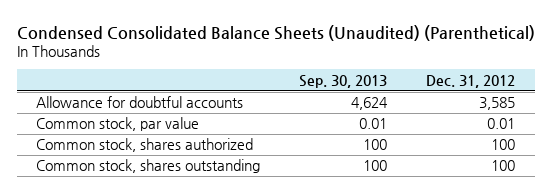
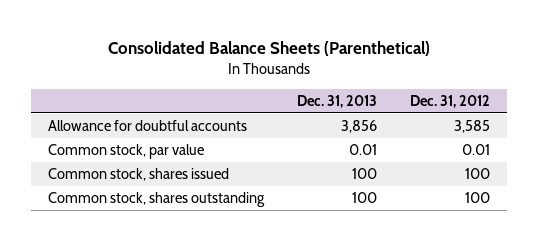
[16,24,535,41] Condensed Consolidated Balance Sheets (Unaudited) (Parenthetical) -> [107,41,430,57] Consolidated Balance Sheets (Parenthetical)
[299,74,388,88] Sep. 30, 2013 -> none
none -> [296,94,377,108] Dec. 31, 2013
[36,138,254,153] Common stock, shares authorized -> [47,167,229,181] Common stock, shares issued

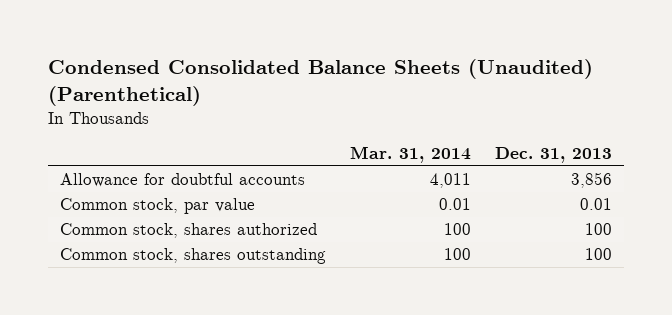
[107,41,430,57] Consolidated Balance Sheets (Parenthetical) -> [47,59,593,106] Condensed Consolidated Balance Sheets (Unaudited) (Parenthetical)
[409,94,490,108] Dec. 31, 2012 -> none
none -> [350,146,472,164] Mar. 31, 2014
[47,167,229,181] Common stock, shares issued -> [59,223,317,239] Common stock, shares authorized

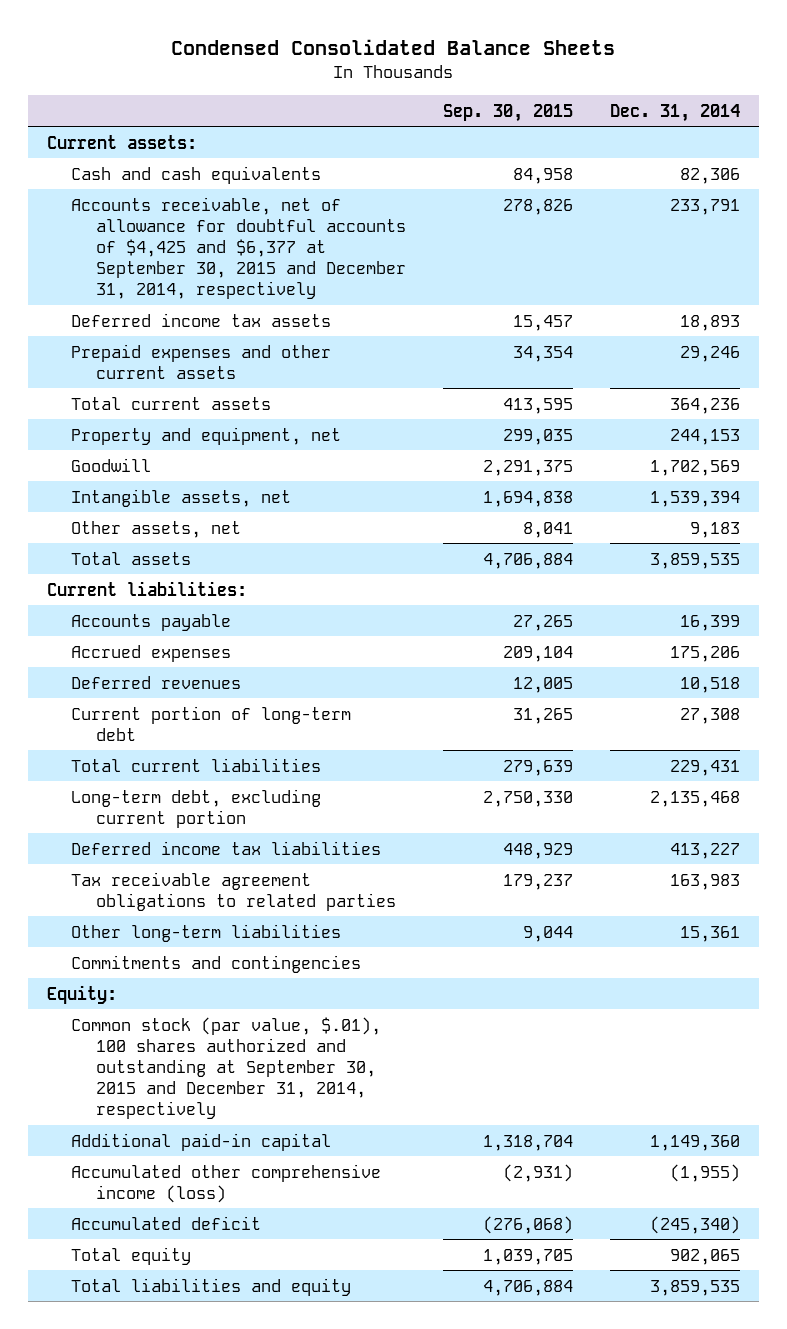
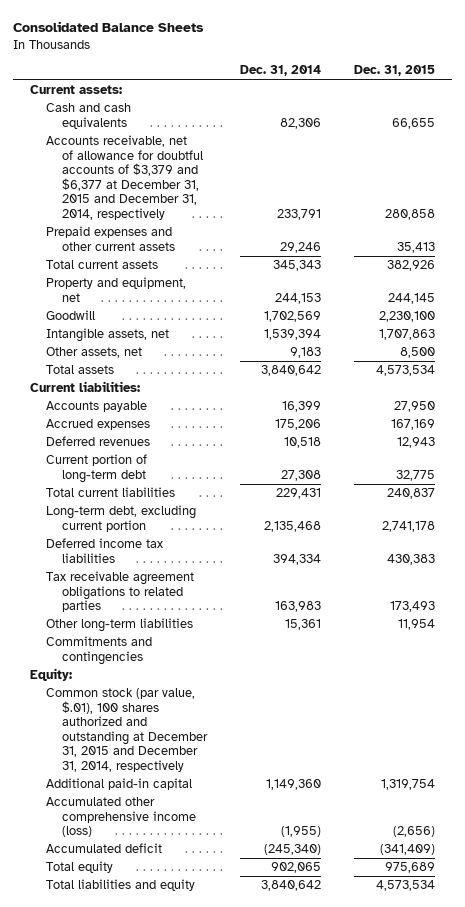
[171,38,616,55] Condensed Consolidated Balance Sheets -> [13,21,205,33] Consolidated Balance Sheets
[442,103,573,122] Sep. 30, 2015 -> none
none -> [354,65,436,77] Dec. 31, 2015
[71,312,332,327] Deferred income tax assets -> none
[71,196,406,300] Accounts receivable, net of allowance for doubtful accounts of $4,425 and $6,377 at September 30, 2015 and December 31, 2014, respectively -> [45,135,203,220] Accounts receivable, net of allowance for doubtful accounts of $3,379 and $6,377 at December 31, 2015 and December 31, 2014, respectively
[670,397,741,414] 364,236 -> [273,260,322,272] 345,343
[650,552,741,569] 3,859,535 -> [261,365,322,377] 3,840,642
[670,842,741,859] 413,227 -> [273,553,322,565] 394,334
[71,1016,382,1120] Common stock (par value, $.01), 100 shares authorized and outstanding at September 30, 2015 and December 31, 2014, respectively -> [45,688,208,772] Common stock (par value, $.01), 100 shares authorized and outstanding at December 31, 2015 and December 31, 2014, respectively
[650,1279,741,1296] 3,859,535 -> [261,880,322,892] 3,840,642

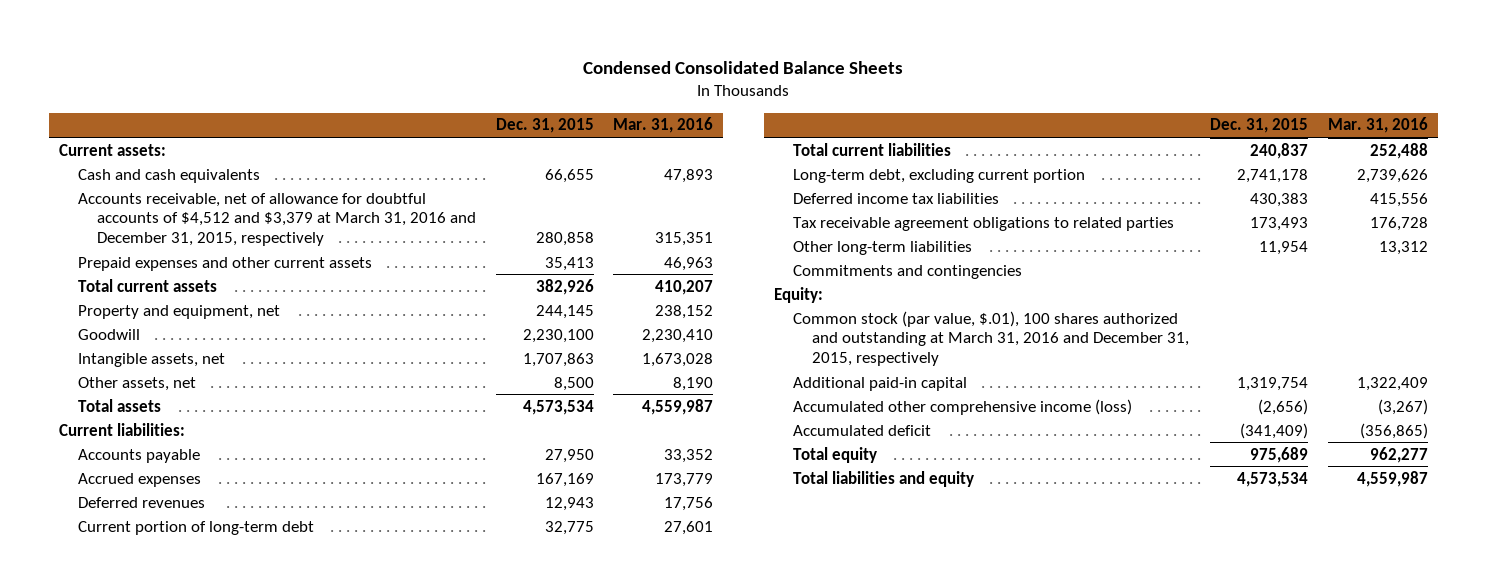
[13,21,205,33] Consolidated Balance Sheets -> [583,61,904,75] Condensed Consolidated Balance Sheets
[240,65,322,77] Dec. 31, 2014 -> none
none -> [613,117,714,134] Mar. 31, 2016
[45,135,203,220] Accounts receivable, net of allowance for doubtful accounts of $3,379 and $6,377 at December 31, 2015 and December 31, 2014, respectively -> [78,192,477,246] Accounts receivable, net of allowance for doubtful accounts of $4,512 and $3,379 at March 31, 2016 and December 31, 2015, respectively
[45,688,208,772] Common stock (par value, $.01), 100 shares authorized and outstanding at December 31, 2015 and December 31, 2014, respectively -> [792,310,1189,366] Common stock (par value, $.01), 100 shares authorized and outstanding at March 31, 2016 and December 31, 2015, respectively

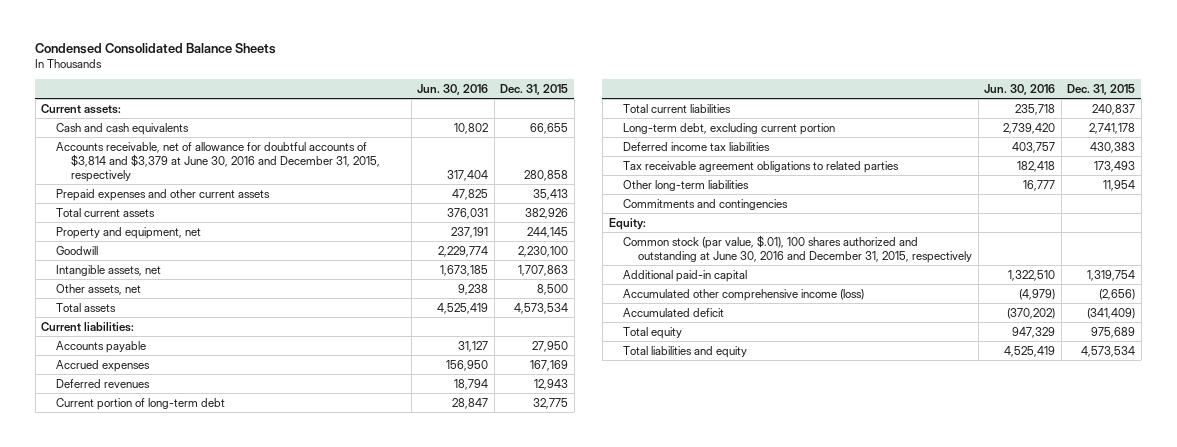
[613,117,714,134] Mar. 31, 2016 -> none
none -> [417,83,489,95] Jun. 30, 2016
[78,192,477,246] Accounts receivable, net of allowance for doubtful accounts of $4,512 and $3,379 at March 31, 2016 and December 31, 2015, respectively -> [56,141,380,182] Accounts receivable, net of allowance for doubtful accounts of $3,814 and $3,379 at June 30, 2016 and December 31, 2015, respectively
[792,310,1189,366] Common stock (par value, $.01), 100 shares authorized and outstanding at March 31, 2016 and December 31, 2015, respectively -> [623,234,973,263] Common stock (par value, $.01), 100 shares authorized and outstanding at June 30, 2016 and December 31, 2015, respectively

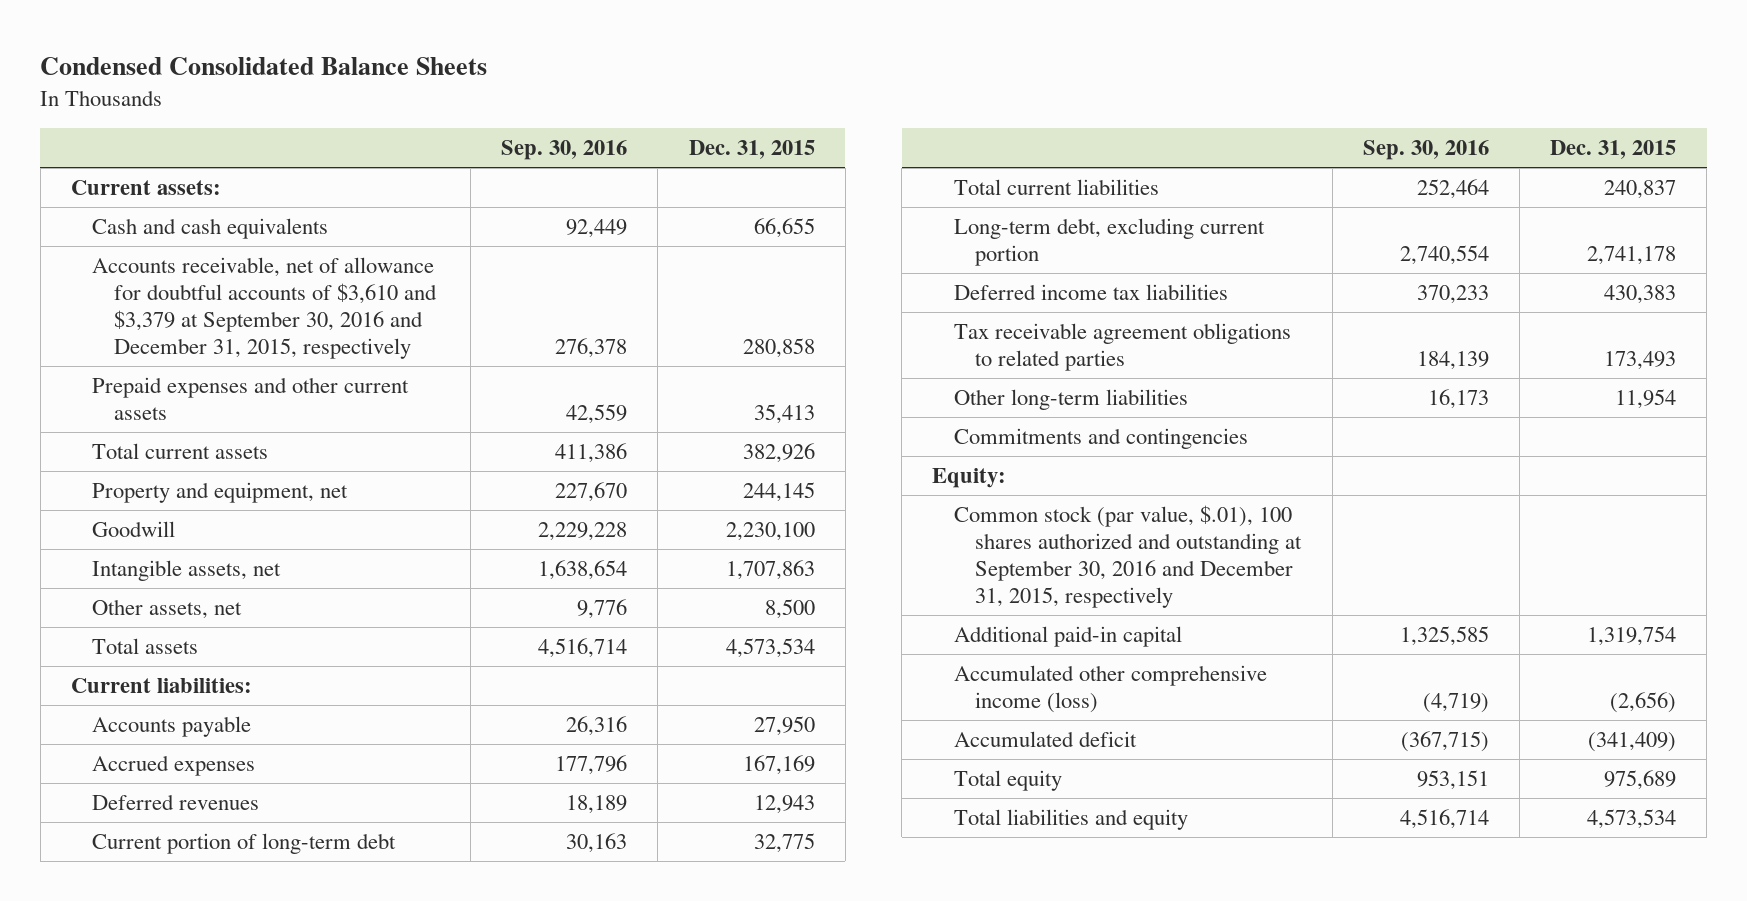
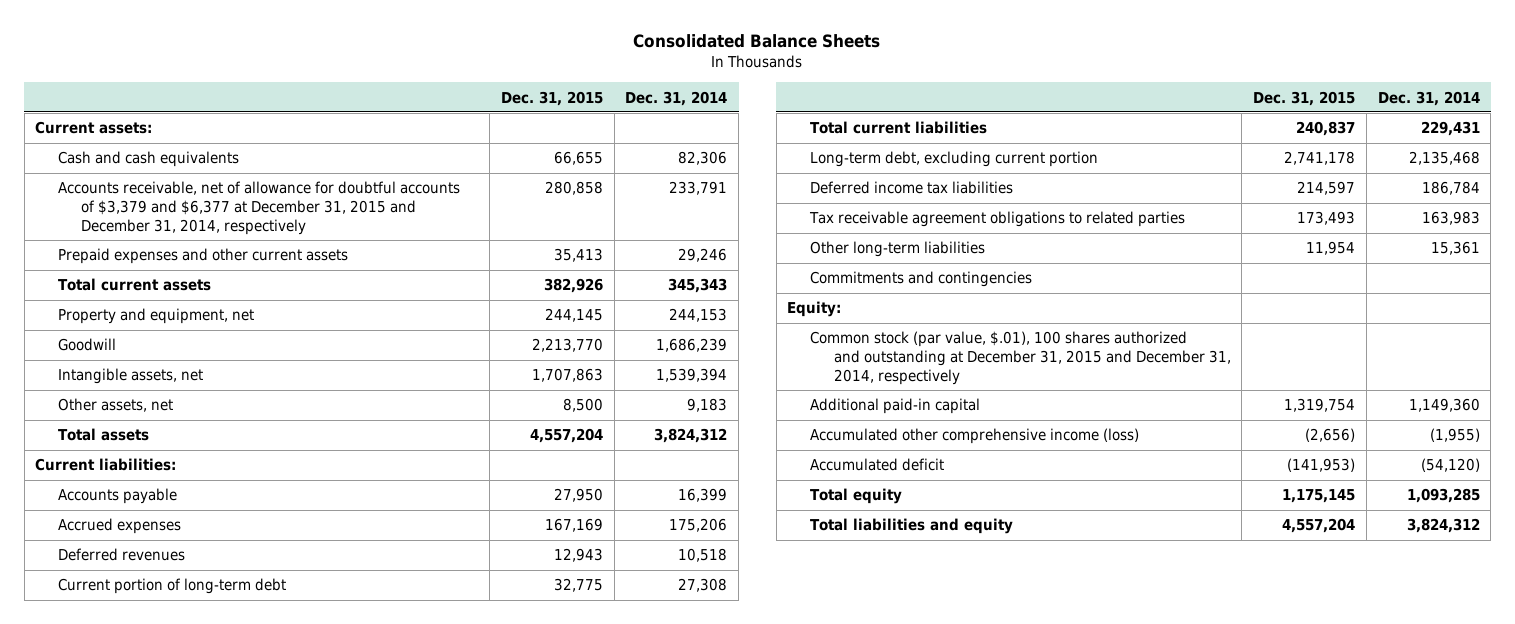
[40,57,488,76] Condensed Consolidated Balance Sheets -> [633,34,881,49] Consolidated Balance Sheets
[501,140,628,161] Sep. 30, 2016 -> none
none -> [625,90,728,106] Dec. 31, 2014
[92,256,437,359] Accounts receivable, net of allowance for doubtful accounts of $3,610 and $3,379 at September 30, 2016 and December 31, 2015, respectively -> [58,181,461,236] Accounts receivable, net of allowance for doubtful accounts of $3,379 and $6,377 at December 31, 2015 and December 31, 2014, respectively
[725,521,815,541] 2,230,100 -> [531,338,603,353] 2,213,770
[725,637,815,658] 4,573,534 -> [529,428,603,444] 4,557,204
[1604,284,1677,304] 430,383 -> [1297,181,1356,196] 214,597
[953,504,1303,608] Common stock (par value, $.01), 100 shares authorized and outstanding at September 30, 2016 and December 31, 2015, respectively -> [810,331,1231,386] Common stock (par value, $.01), 100 shares authorized and outstanding at December 31, 2015 and December 31, 2014, respectively
[1588,731,1677,752] (341,409) -> [1287,458,1356,473] (141,953)
[1604,769,1677,790] 975,689 -> [1282,489,1356,504] 1,175,145
[1587,808,1677,829] 4,573,534 -> [1282,518,1356,534] 4,557,204

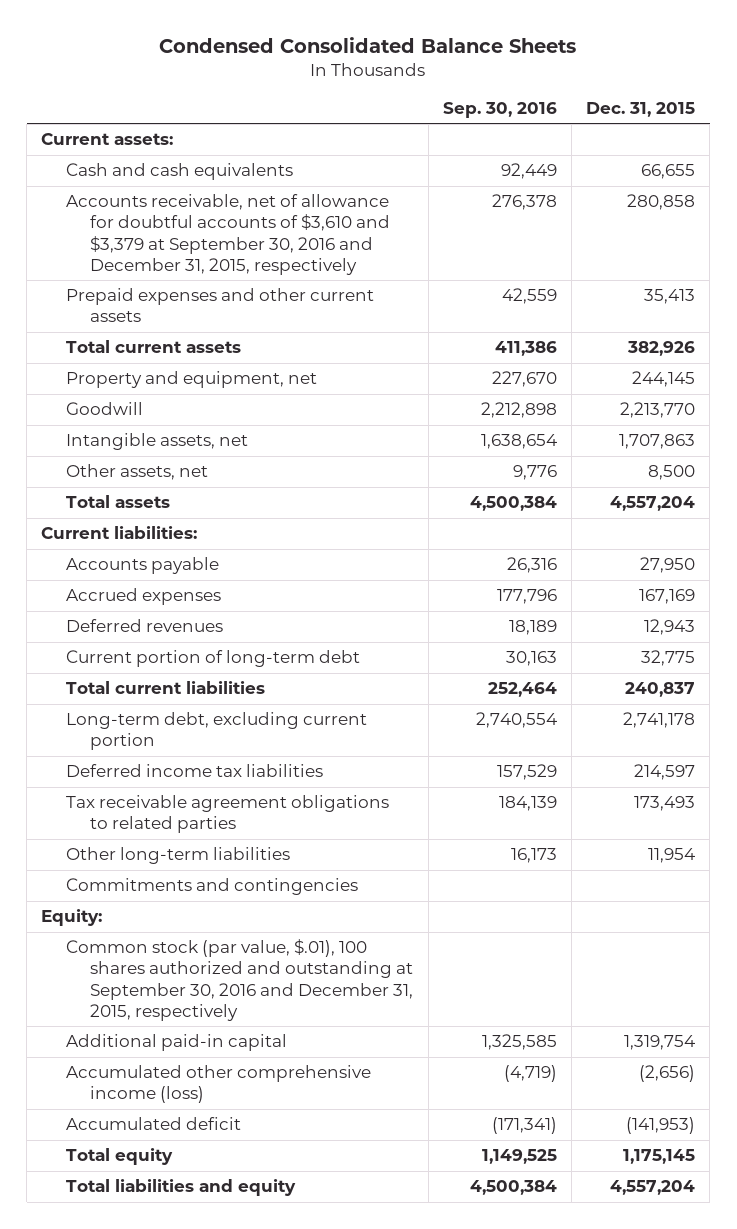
[633,34,881,49] Consolidated Balance Sheets -> [159,36,577,53] Condensed Consolidated Balance Sheets
[625,90,728,106] Dec. 31, 2014 -> none
none -> [442,101,557,118] Sep. 30, 2016
[58,181,461,236] Accounts receivable, net of allowance for doubtful accounts of $3,379 and $6,377 at December 31, 2015 and December 31, 2014, respectively -> [65,194,391,276] Accounts receivable, net of allowance for doubtful accounts of $3,610 and $3,379 at September 30, 2016 and December 31, 2015, respectively
[810,331,1231,386] Common stock (par value, $.01), 100 shares authorized and outstanding at December 31, 2015 and December 31, 2014, respectively -> [65,939,414,1022] Common stock (par value, $.01), 100 shares authorized and outstanding at September 30, 2016 and December 31, 2015, respectively

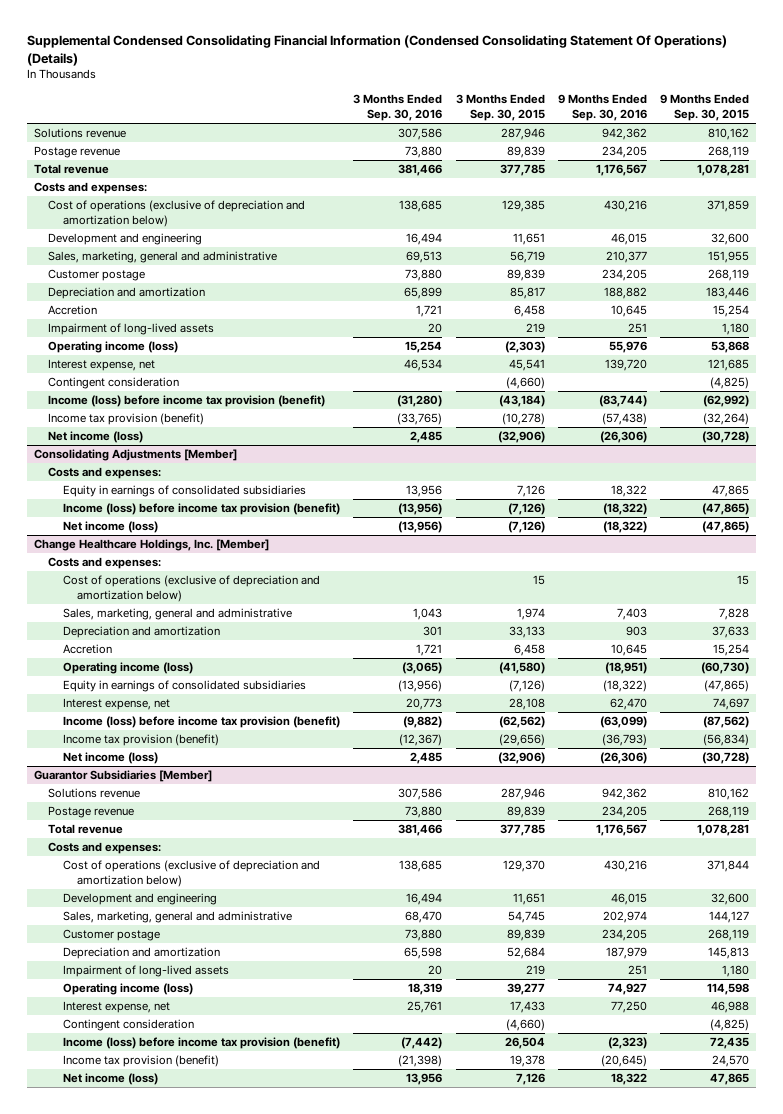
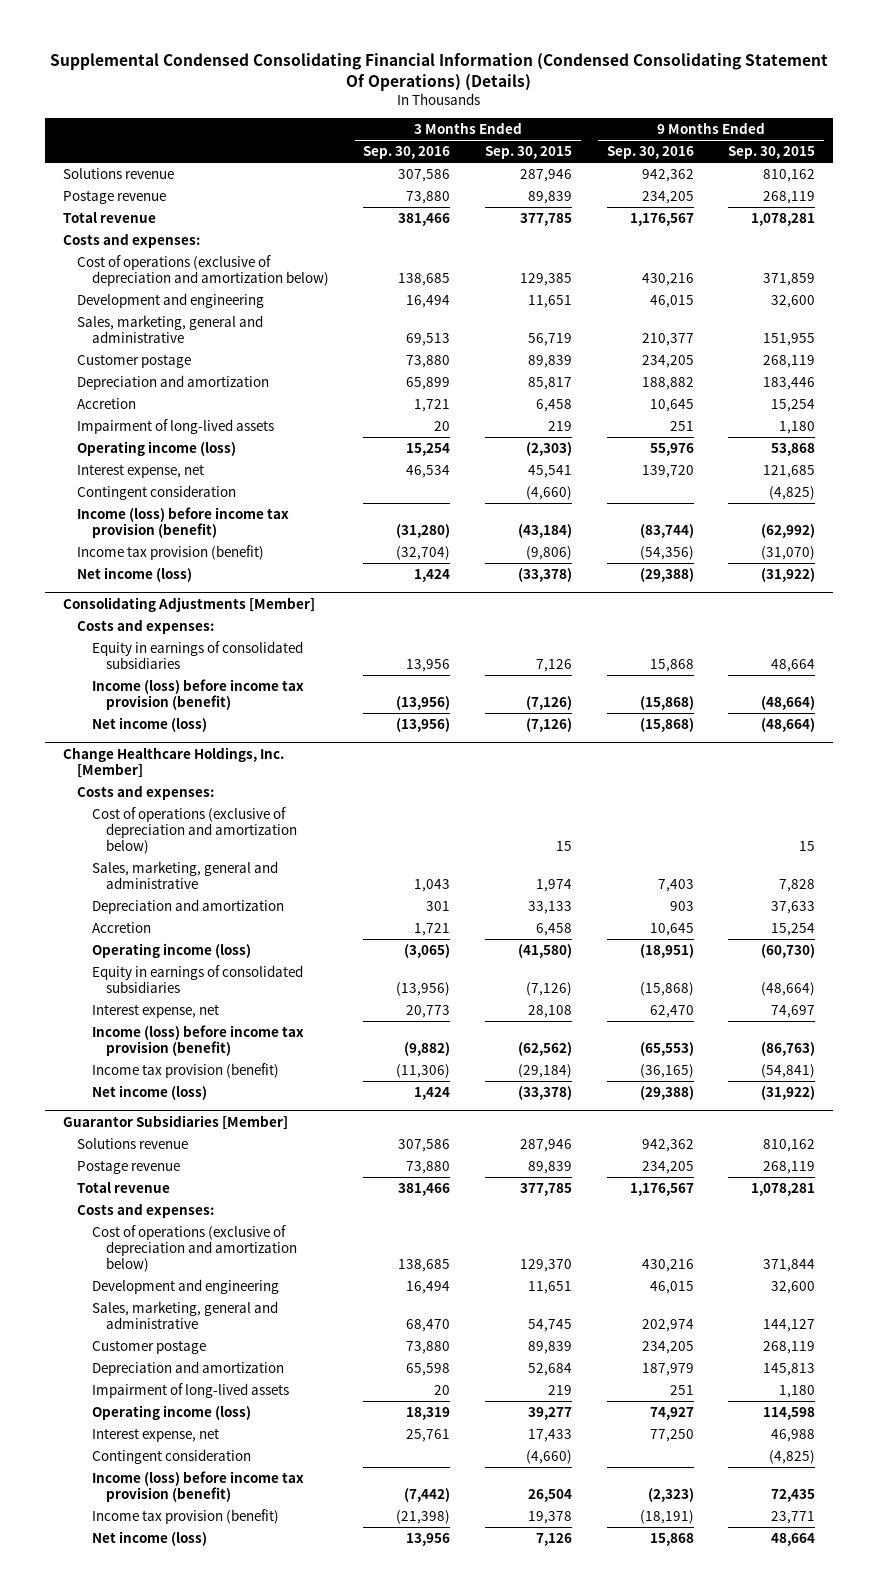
[397,413,443,426] (33,765) -> [396,545,451,560] (32,704)
[501,413,545,426] (10,278) -> [526,545,573,560] (9,806)
[602,413,648,426] (57,438) -> [639,545,694,560] (54,356)
[703,413,750,426] (32,264) -> [761,545,816,560] (31,070)
[410,431,443,444] 2,485 -> [414,568,451,582] 1,424
[497,431,545,444] (32,906) -> [518,567,573,582] (33,378)
[600,431,648,444] (26,306) -> [639,567,694,582] (29,388)
[702,431,750,444] (30,728) -> [761,567,816,582] (31,922)
[611,485,648,498] 18,322 -> [649,658,694,672] 15,868
[712,485,750,498] 47,865 -> [771,658,816,672] 48,664
[603,503,648,516] (18,322) -> [639,695,694,710] (15,868)
[702,503,750,516] (47,865) -> [761,695,816,710] (48,664)
[603,521,648,534] (18,322) -> [639,717,694,732] (15,868)
[702,521,750,534] (47,865) -> [761,717,816,732] (48,664)
[603,680,648,693] (18,322) -> [639,981,694,996] (15,868)
[704,680,750,693] (47,865) -> [761,981,816,996] (48,664)
[600,716,648,729] (63,099) -> [639,1041,694,1056] (65,553)
[703,716,750,729] (87,562) -> [761,1041,816,1056] (86,763)
[399,734,443,747] (12,367) -> [396,1063,451,1078] (11,306)
[498,734,545,747] (29,656) -> [518,1063,573,1078] (29,184)
[602,734,648,747] (36,793) -> [639,1063,694,1078] (36,165)
[703,734,750,747] (56,834) -> [761,1063,816,1078] (54,841)
[410,752,443,765] 2,485 -> [414,1086,451,1100] 1,424
[497,752,545,765] (32,906) -> [518,1085,573,1100] (33,378)
[600,752,648,765] (26,306) -> [639,1085,694,1100] (29,388)
[702,752,750,765] (30,728) -> [761,1085,816,1100] (31,922)
[601,1055,648,1068] (20,645) -> [639,1509,694,1524] (18,191)
[712,1055,750,1068] 24,570 -> [771,1510,816,1524] 23,771
[611,1073,648,1086] 18,322 -> [649,1532,694,1546] 15,868
[710,1073,750,1086] 47,865 -> [771,1532,816,1546] 48,664

